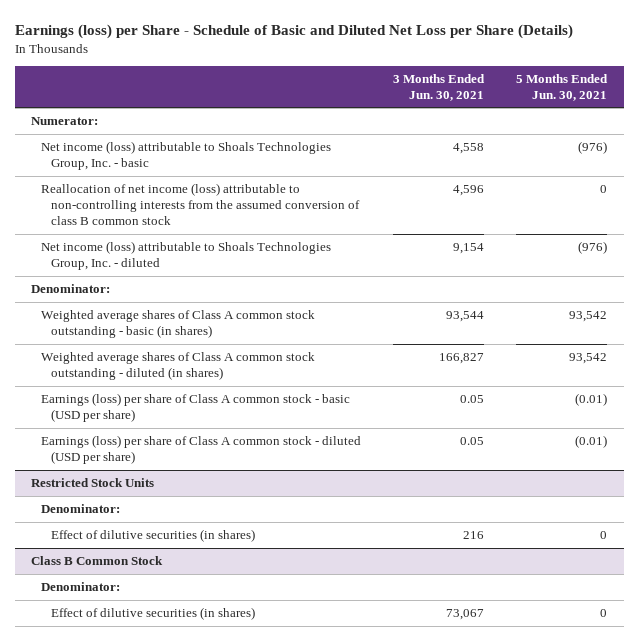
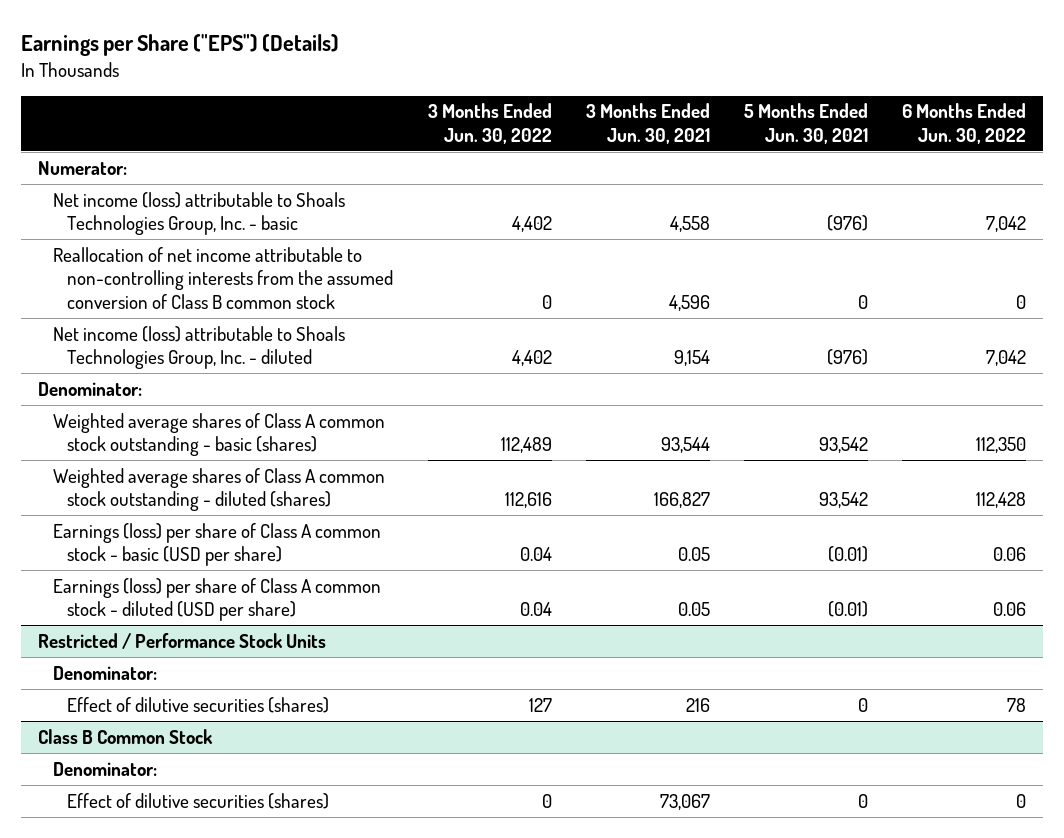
[14,23,573,39] Earnings (loss) per Share - Schedule of Basic and Diluted Net Loss per Share (Details) -> [21,33,340,56] Earnings per Share ("EPS") (Details)
none -> [427,103,552,145] 3 Months Ended Jun. 30, 2022
none -> [902,103,1027,145] 6 Months Ended Jun. 30, 2022
[40,183,360,226] Reallocation of net income (loss) attributable to non-controlling interests from the assumed conversion of class B common stock -> [52,246,394,310] Reallocation of net income attributable to non-controlling interests from the assumed conversion of Class B common stock
[40,310,315,339] Weighted average shares of Class A common stock outstanding - basic (in shares) -> [52,412,385,457] Weighted average shares of Class A common stock outstanding - basic (shares)
[40,352,315,381] Weighted average shares of Class A common stock outstanding - diluted (in shares) -> [52,467,385,512] Weighted average shares of Class A common stock outstanding - diluted (shares)
[30,478,154,488] Restricted Stock Units -> [38,632,327,649] Restricted / Performance Stock Units
[50,529,255,543] Effect of dilutive securities (in shares) -> [67,696,330,713] Effect of dilutive securities (shares)
[50,607,255,621] Effect of dilutive securities (in shares) -> [67,792,330,809] Effect of dilutive securities (shares)

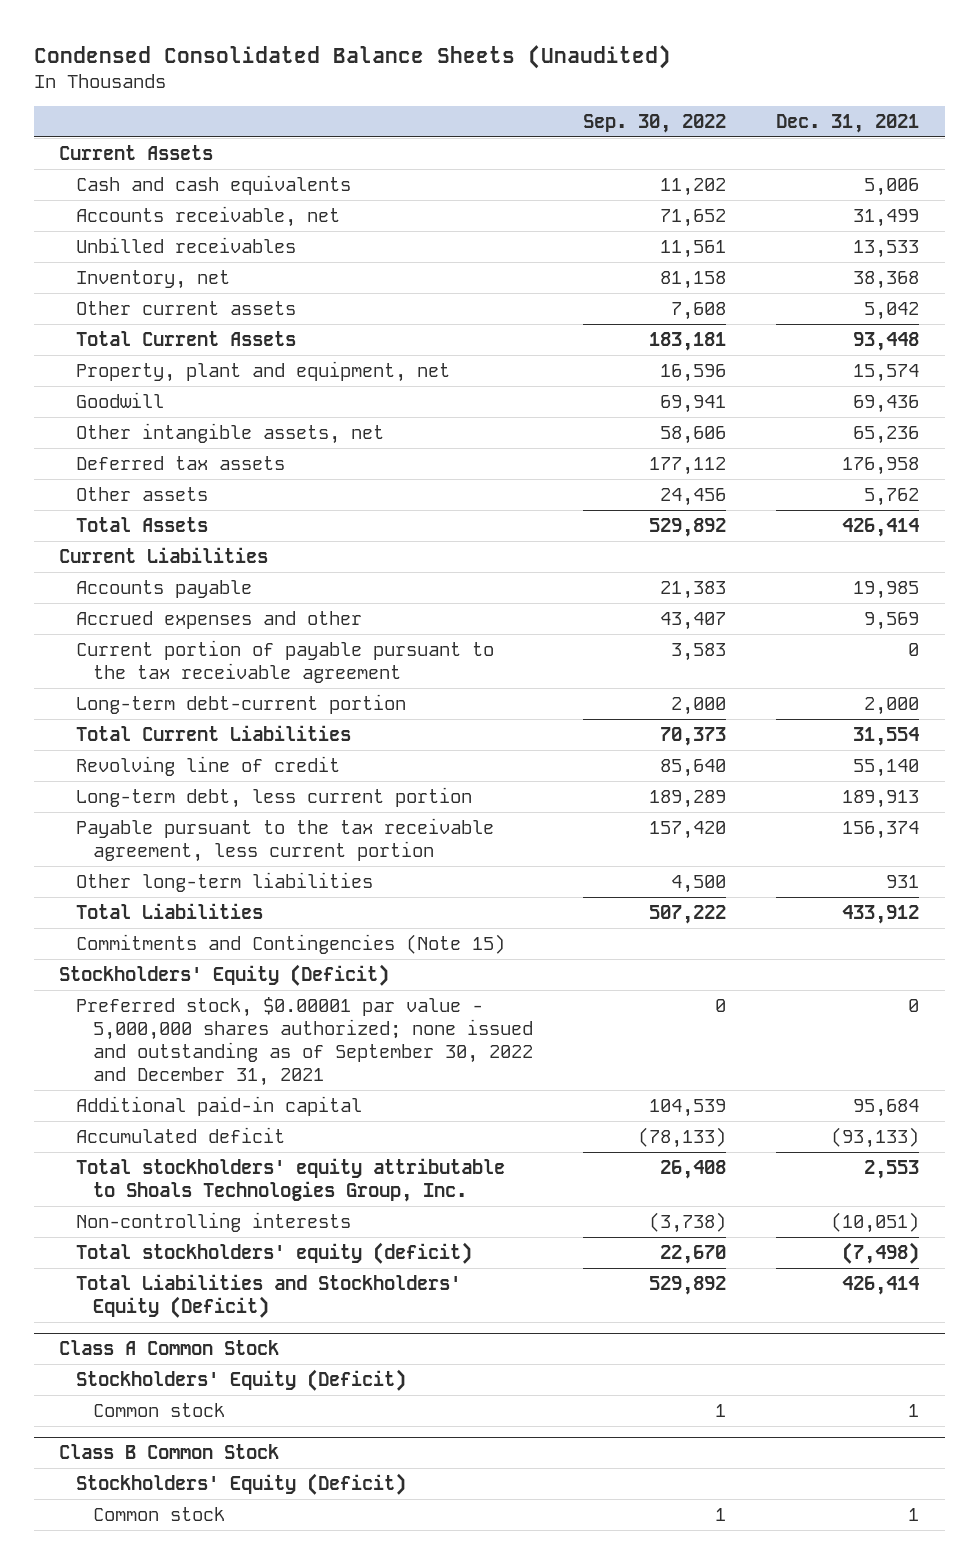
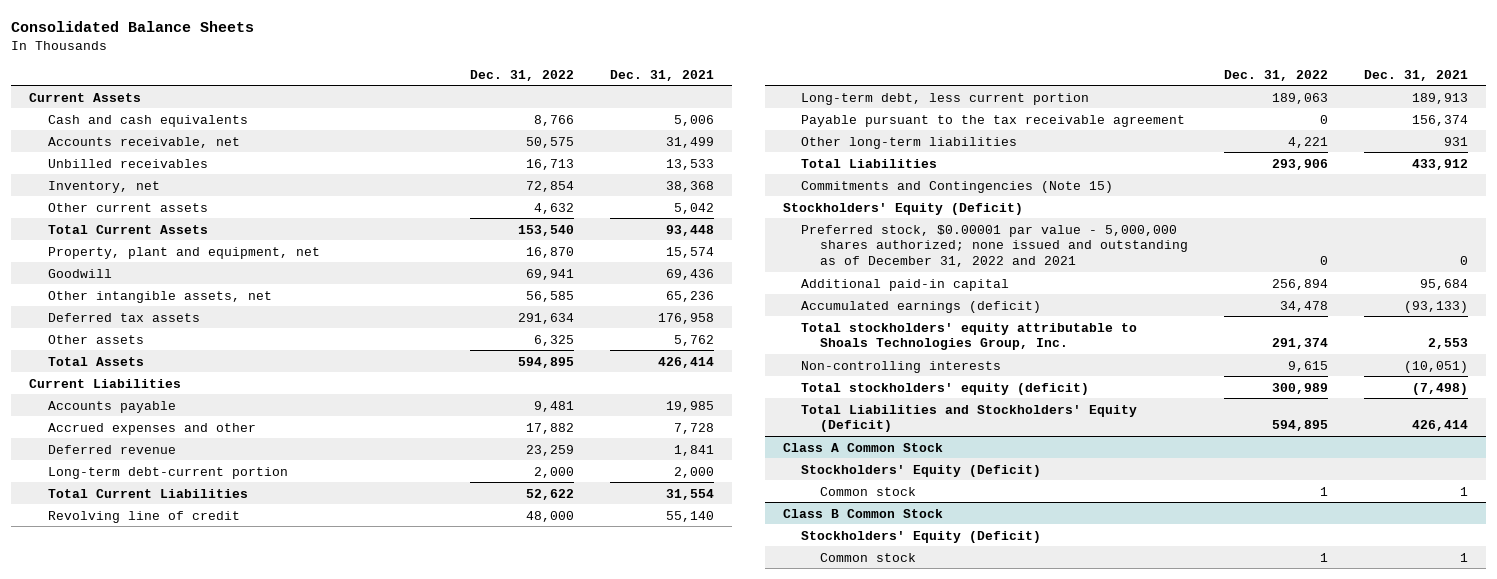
[34,44,672,69] Condensed Consolidated Balance Sheets (Unaudited) -> [11,20,255,32] Consolidated Balance Sheets
[583,113,727,133] Sep. 30, 2022 -> none
none -> [470,69,575,81] Dec. 31, 2022
[76,639,495,683] Current portion of payable pursuant to the tax receivable agreement -> none
[864,611,920,630] 9,569 -> [674,422,715,434] 7,728
none -> [47,444,176,454] Deferred revenue
[76,817,495,862] Payable pursuant to the tax receivable agreement, less current portion -> [801,114,1186,127] Payable pursuant to the tax receivable agreement
[76,996,533,1087] Preferred stock, $0.00001 par value - 5,000,000 shares authorized; none issued and outstanding as of September 30, 2022 and December 31, 2021 -> [801,224,1188,268] Preferred stock, $0.00001 par value - 5,000,000 shares authorized; none issued and outstanding as of December 31, 2022 and 2021
[76,1126,286,1143] Accumulated deficit -> [801,300,1042,313] Accumulated earnings (deficit)

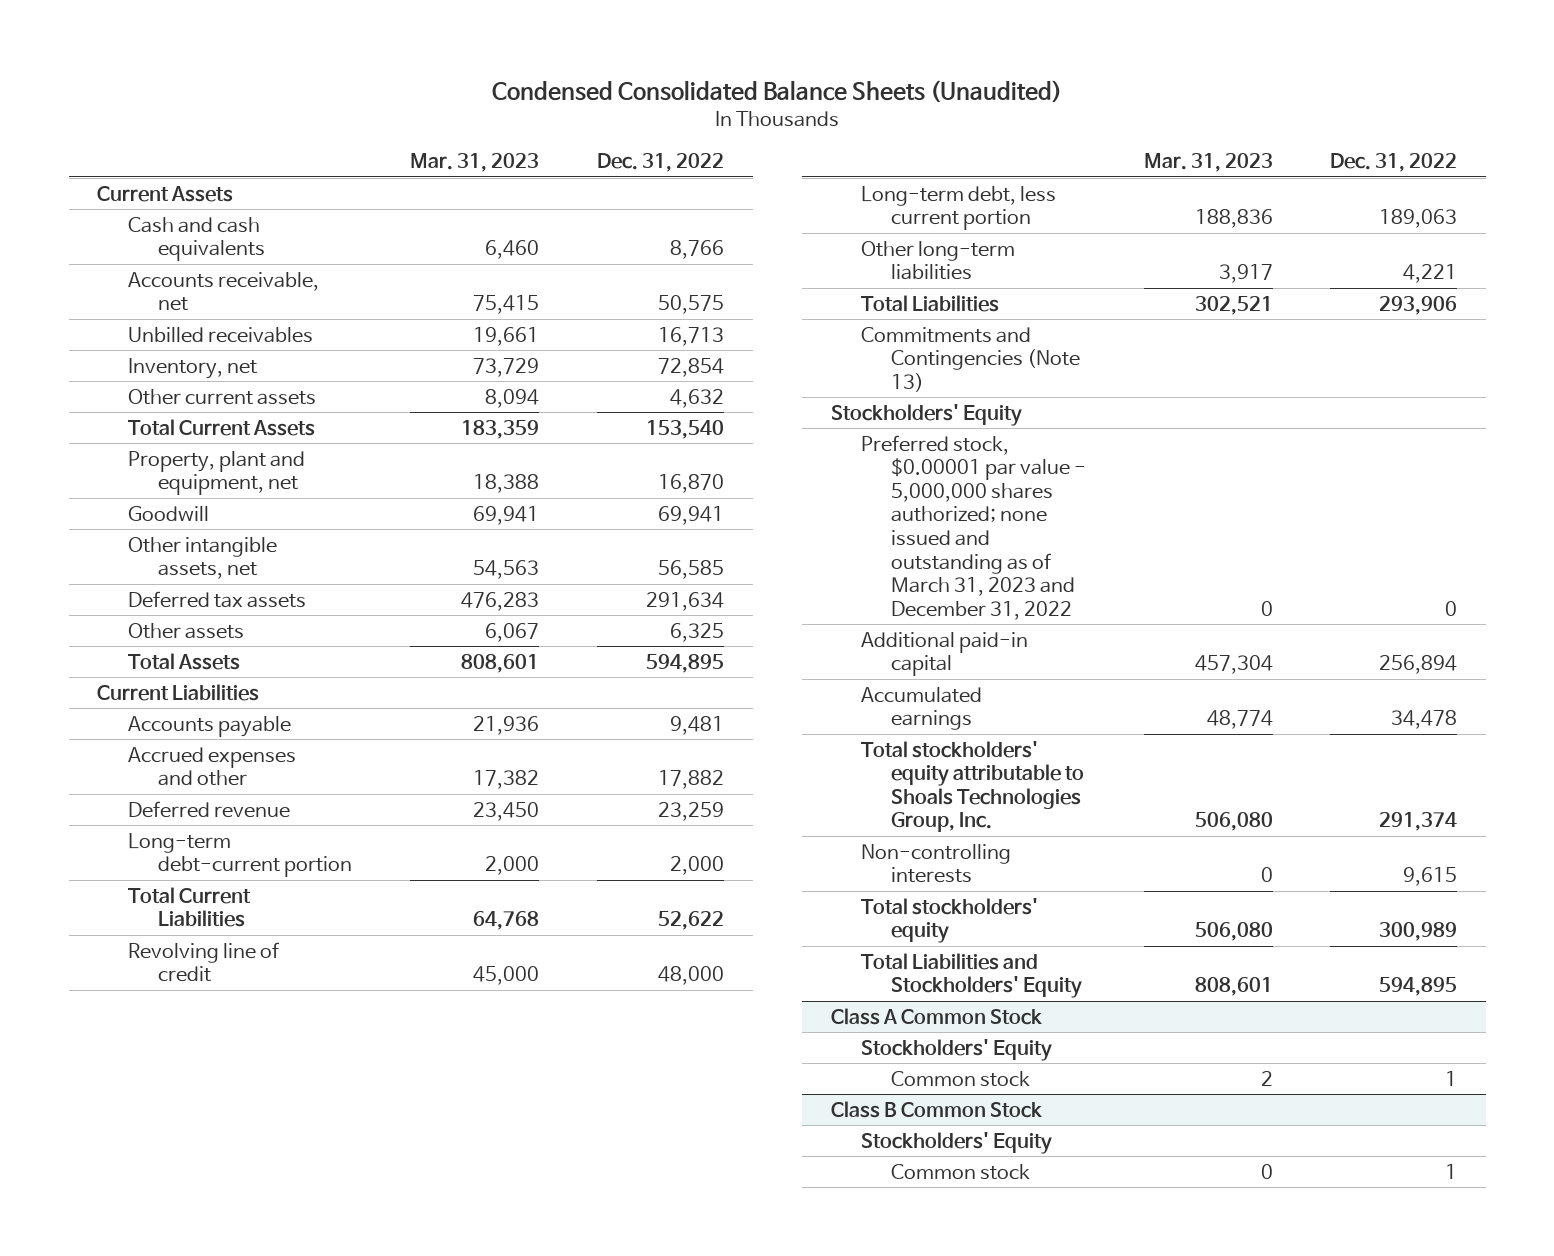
[11,20,255,32] Consolidated Balance Sheets -> [492,80,1063,104] Condensed Consolidated Balance Sheets (Unaudited)
[610,69,715,81] Dec. 31, 2021 -> none
none -> [410,153,540,173] Mar. 31, 2023
[801,114,1186,127] Payable pursuant to the tax receivable agreement -> none
[801,180,1114,193] Commitments and Contingencies (Note 15) -> [860,326,1081,392] Commitments and Contingencies (Note 13)
[782,202,1023,215] Stockholders' Equity (Deficit) -> [830,403,1022,426] Stockholders' Equity
[801,224,1188,268] Preferred stock, $0.00001 par value - 5,000,000 shares authorized; none issued and outstanding as of December 31, 2022 and 2021 -> [860,434,1087,620] Preferred stock, $0.00001 par value - 5,000,000 shares authorized; none issued and outstanding as of March 31, 2023 and December 31, 2022
[801,300,1042,313] Accumulated earnings (deficit) -> [860,686,982,731] Accumulated earnings
[801,382,1090,395] Total stockholders' equity (deficit) -> [860,897,1038,944] Total stockholders' equity
[801,404,1138,433] Total Liabilities and Stockholders' Equity (Deficit) -> [860,952,1083,999] Total Liabilities and Stockholders' Equity
[801,464,1042,477] Stockholders' Equity (Deficit) -> [860,1038,1052,1061] Stockholders' Equity
[801,530,1042,543] Stockholders' Equity (Deficit) -> [860,1131,1052,1154] Stockholders' Equity

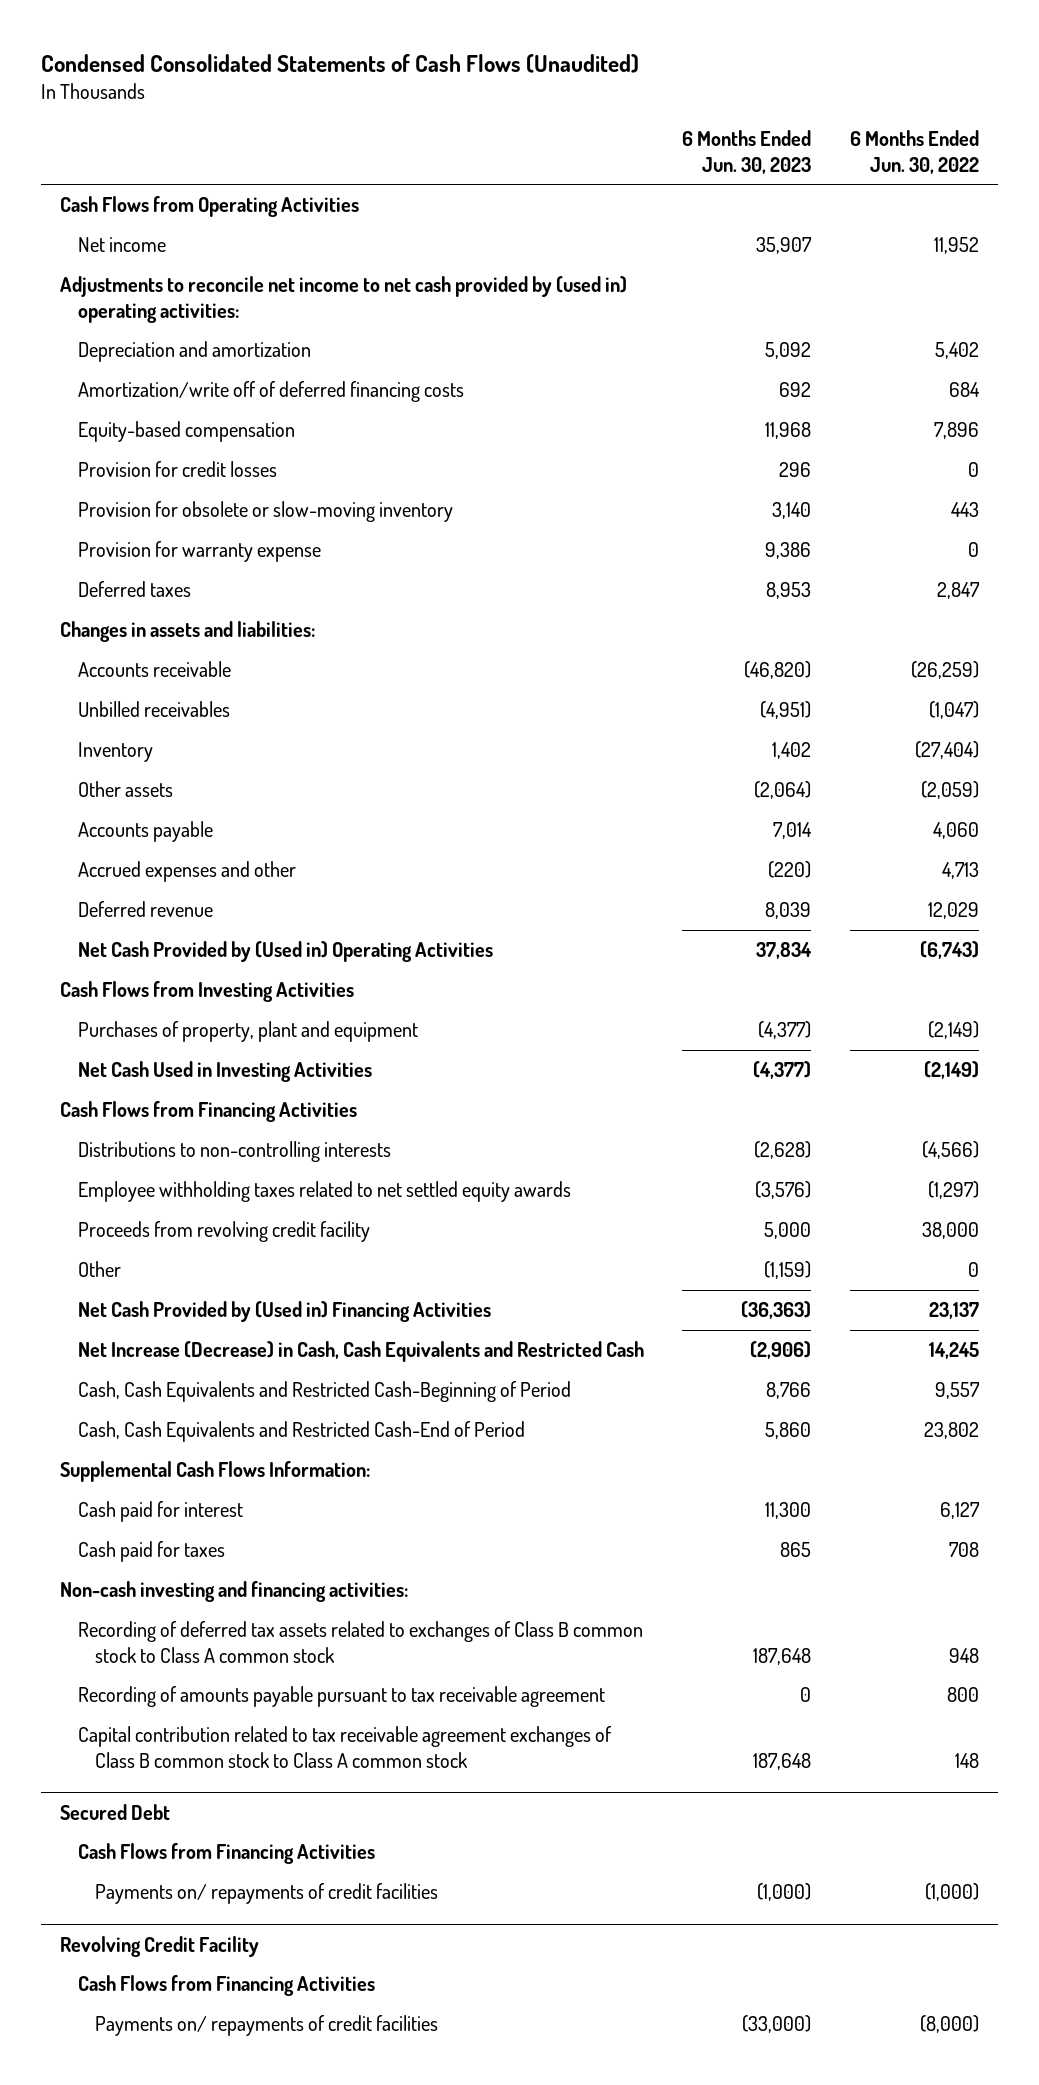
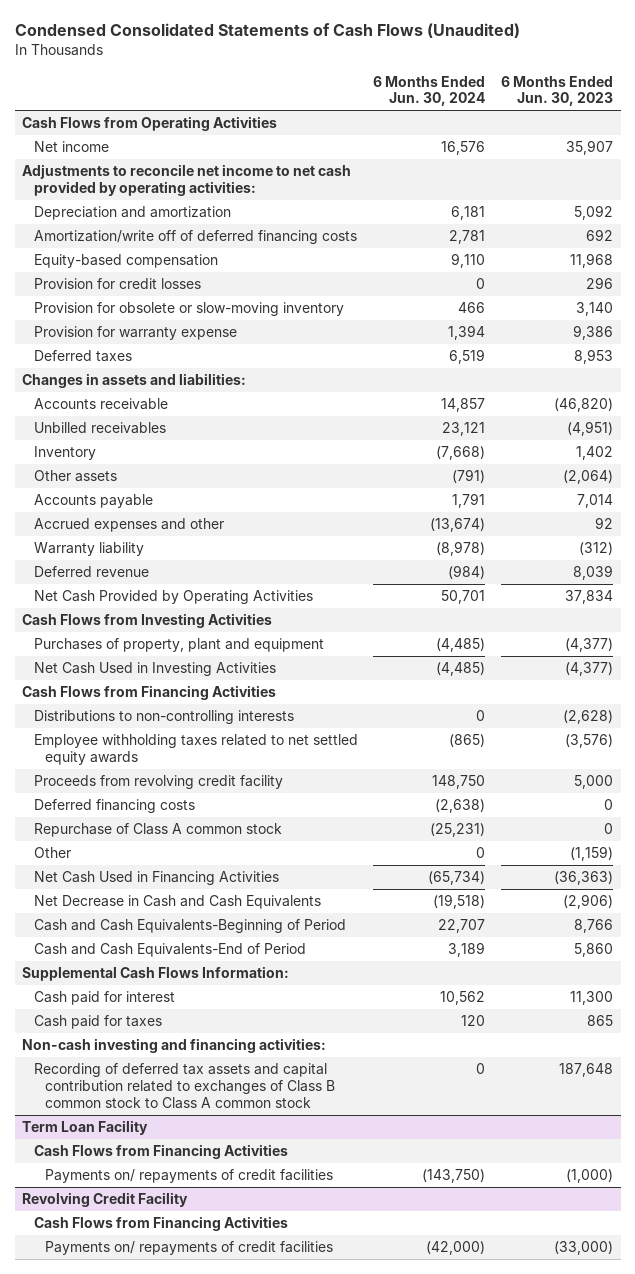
[849,129,979,174] 6 Months Ended Jun. 30, 2022 -> none
none -> [373,75,486,107] 6 Months Ended Jun. 30, 2024
[60,276,628,323] Adjustments to reconcile net income to net cash provided by (used in) operating activities: -> [22,164,352,196] Adjustments to reconcile net income to net cash provided by operating activities:
[768,861,812,879] (220) -> [595,517,614,530] 92
none -> [33,542,144,557] Warranty liability
[77,941,493,963] Net Cash Provided by (Used in) Operating Activities -> [33,590,313,605] Net Cash Provided by Operating Activities
none -> [33,799,195,814] Deferred financing costs
none -> [33,823,282,838] Repurchase of Class A common stock
[77,1301,491,1323] Net Cash Provided by (Used in) Financing Activities -> [33,871,279,886] Net Cash Used in Financing Activities
[77,1341,644,1363] Net Increase (Decrease) in Cash, Cash Equivalents and Restricted Cash -> [33,895,321,910] Net Decrease in Cash and Cash Equivalents
[77,1381,571,1403] Cash, Cash Equivalents and Restricted Cash-Beginning of Period -> [33,919,346,934] Cash and Cash Equivalents-Beginning of Period
[77,1421,525,1443] Cash, Cash Equivalents and Restricted Cash-End of Period -> [33,943,306,958] Cash and Cash Equivalents-End of Period
[77,1686,605,1708] Recording of amounts payable pursuant to tax receivable agreement -> none
[77,1726,612,1768] Capital contribution related to tax receivable agreement exchanges of Class B common stock to Class A common stock -> none
[77,1621,643,1663] Recording of deferred tax assets related to exchanges of Class B common stock to Class A common stock -> [33,1063,336,1109] Recording of deferred tax assets and capital contribution related to exchanges of Class B common stock to Class A common stock
[60,1803,171,1820] Secured Debt -> [22,1120,149,1136] Term Loan Facility

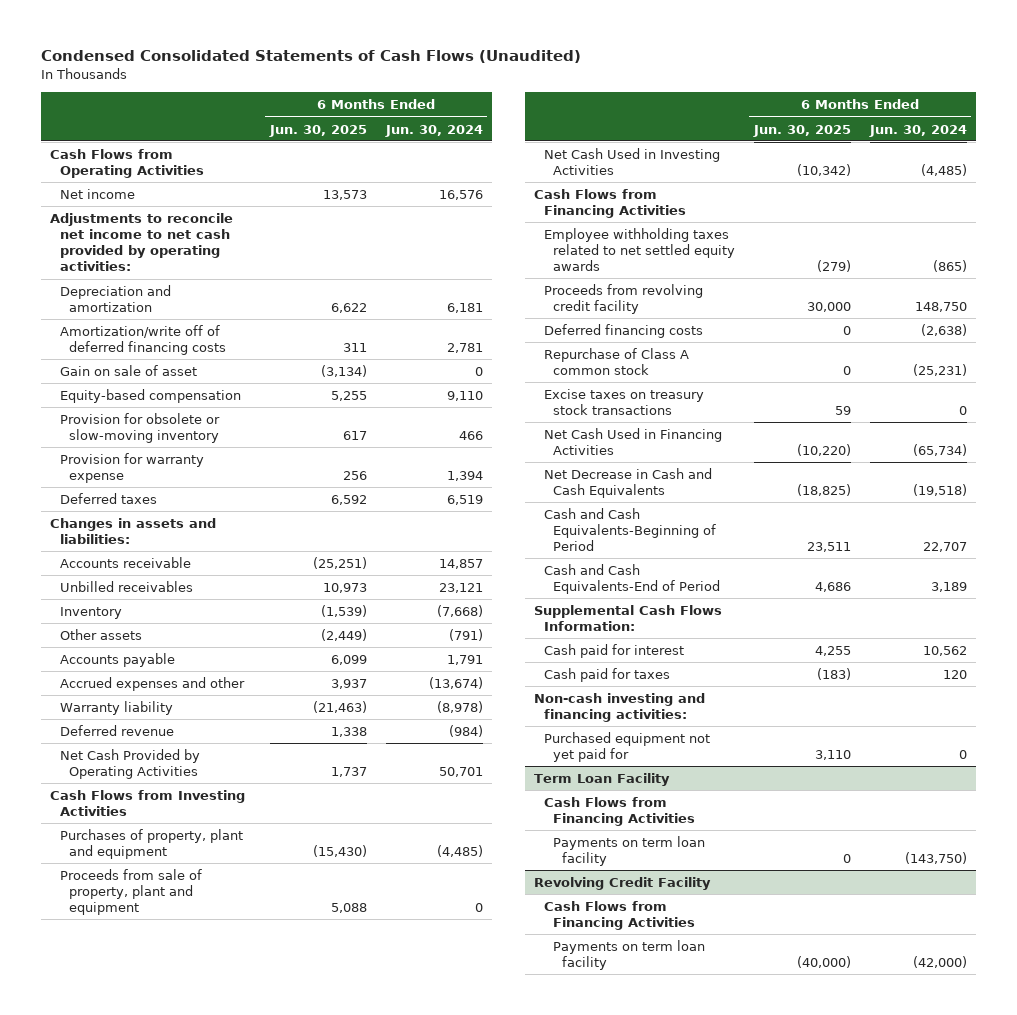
[501,75,614,107] 6 Months Ended Jun. 30, 2023 -> none
none -> [268,124,367,137] Jun. 30, 2025
none -> [59,364,197,376] Gain on sale of asset
[33,278,201,290] Provision for credit losses -> none
none -> [59,868,202,916] Proceeds from sale of property, plant and equipment
[33,710,294,725] Distributions to non-controlling interests -> none
[33,847,71,859] Other -> none
none -> [543,388,704,416] Excise taxes on treasury stock transactions
[33,1063,336,1109] Recording of deferred tax assets and capital contribution related to exchanges of Class B common stock to Class A common stock -> none
none -> [543,731,710,763] Purchased equipment not yet paid for
[45,1169,334,1184] Payments on/ repayments of credit facilities -> [553,835,706,867] Payments on term loan facility
[45,1241,334,1256] Payments on/ repayments of credit facilities -> [553,939,706,971] Payments on term loan facility

